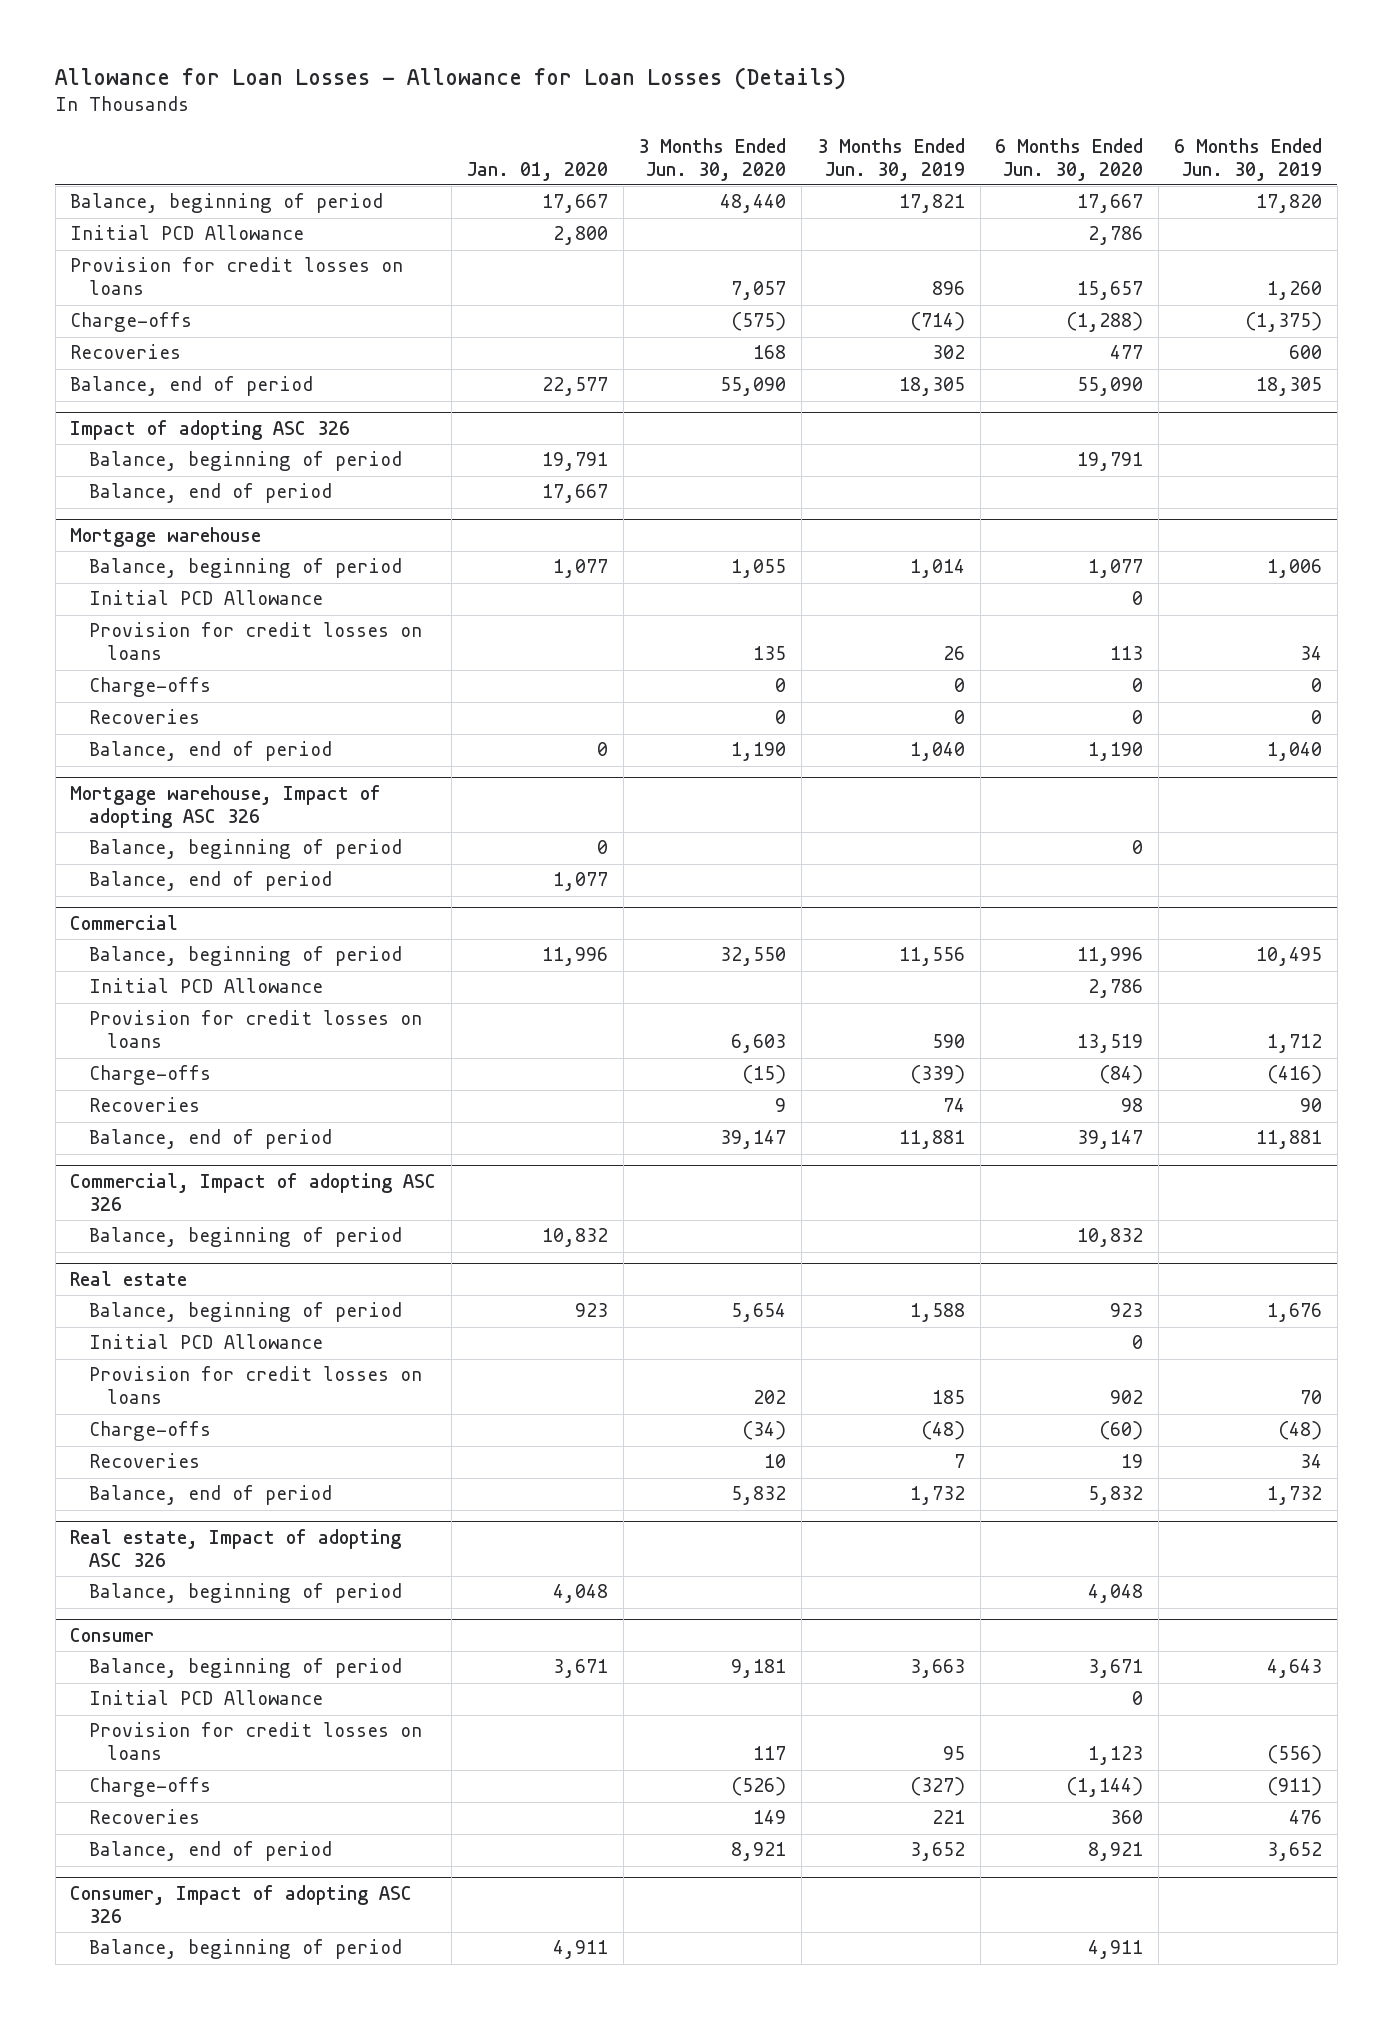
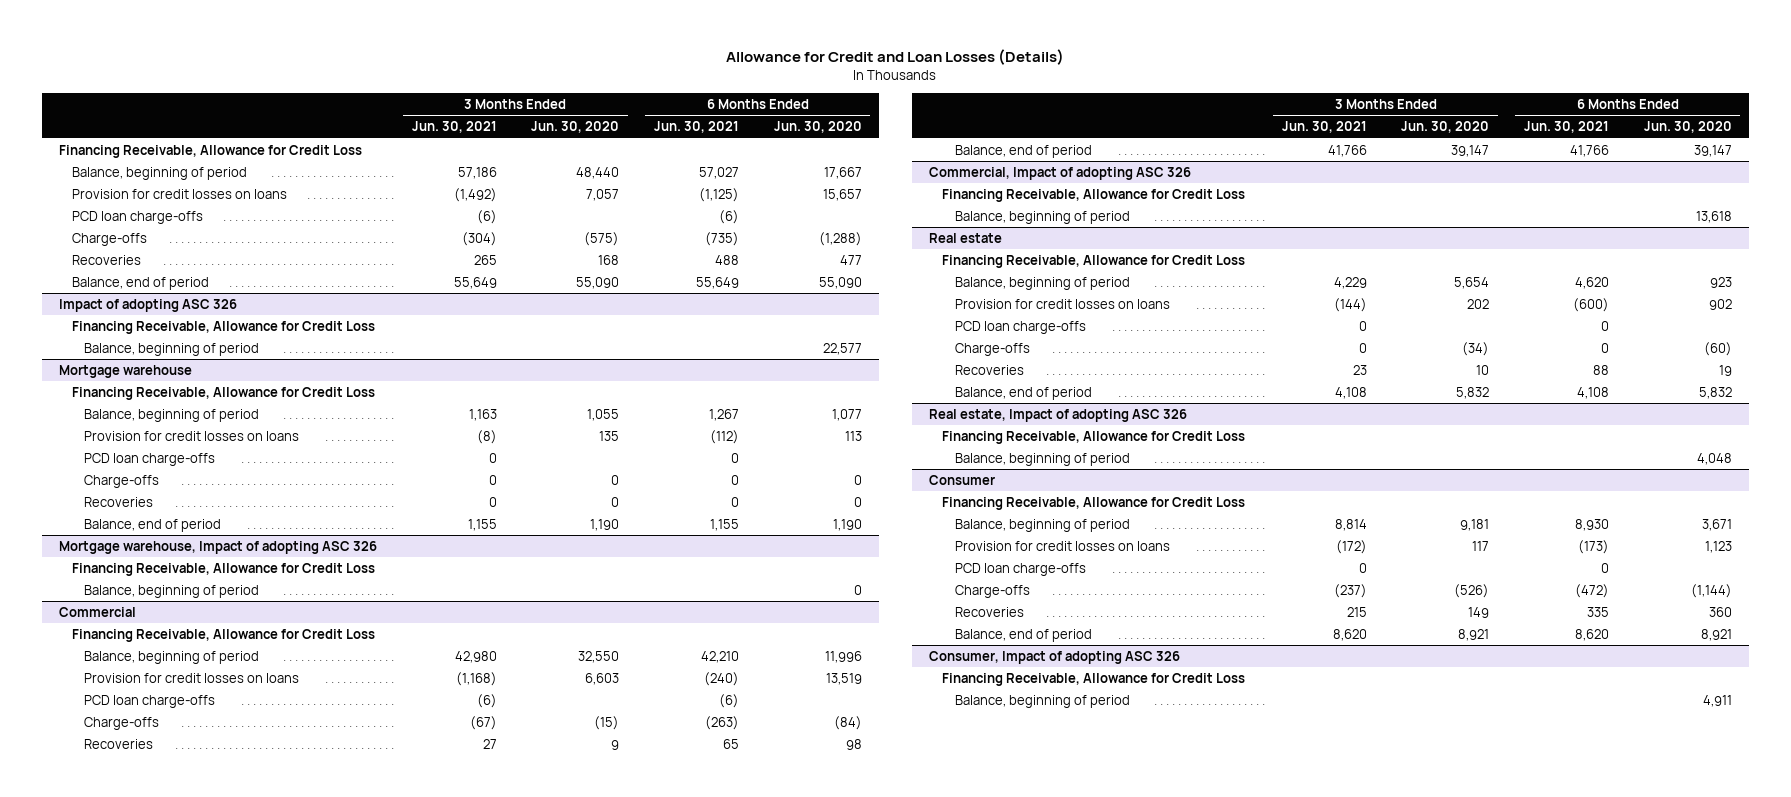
[55,67,847,91] Allowance for Loan Losses - Allowance for Loan Losses (Details) -> [726,49,1065,66] Allowance for Credit and Loan Losses (Details)
[466,161,608,181] Jan. 01, 2020 -> none
[816,137,965,181] 3 Months Ended Jun. 30, 2019 -> none
[1173,137,1322,181] 6 Months Ended Jun. 30, 2019 -> none
none -> [411,121,497,134] Jun. 30, 2021
none -> [653,121,739,134] Jun. 30, 2021
none -> [59,144,363,158] Financing Receivable, Allowance for Credit Loss
[70,225,305,241] Initial PCD Allowance -> none
none -> [71,210,203,224] PCD loan charge-offs
[88,483,332,504] Balance, end of period -> none
none -> [71,320,375,334] Financing Receivable, Allowance for Credit Loss
[1077,452,1144,472] 19,791 -> [822,342,862,355] 22,577
none -> [71,386,375,400] Financing Receivable, Allowance for Credit Loss
[88,590,323,606] Initial PCD Allowance -> none
none -> [84,452,216,466] PCD loan charge-offs
none -> [71,562,375,576] Financing Receivable, Allowance for Credit Loss
[88,871,332,892] Balance, end of period -> none
none -> [71,628,375,642] Financing Receivable, Allowance for Credit Loss
[88,978,323,994] Initial PCD Allowance -> none
none -> [84,694,216,708] PCD loan charge-offs
none -> [941,188,1245,202] Financing Receivable, Allowance for Credit Loss
[1077,1228,1144,1248] 10,832 -> [1695,210,1732,223] 13,618
none -> [941,254,1245,268] Financing Receivable, Allowance for Credit Loss
[88,1334,323,1350] Initial PCD Allowance -> none
none -> [954,320,1086,334] PCD loan charge-offs
none -> [941,430,1245,444] Financing Receivable, Allowance for Credit Loss
none -> [941,496,1245,510] Financing Receivable, Allowance for Credit Loss
[88,1690,323,1706] Initial PCD Allowance -> none
none -> [954,562,1086,576] PCD loan charge-offs
none -> [941,672,1245,686] Financing Receivable, Allowance for Credit Loss

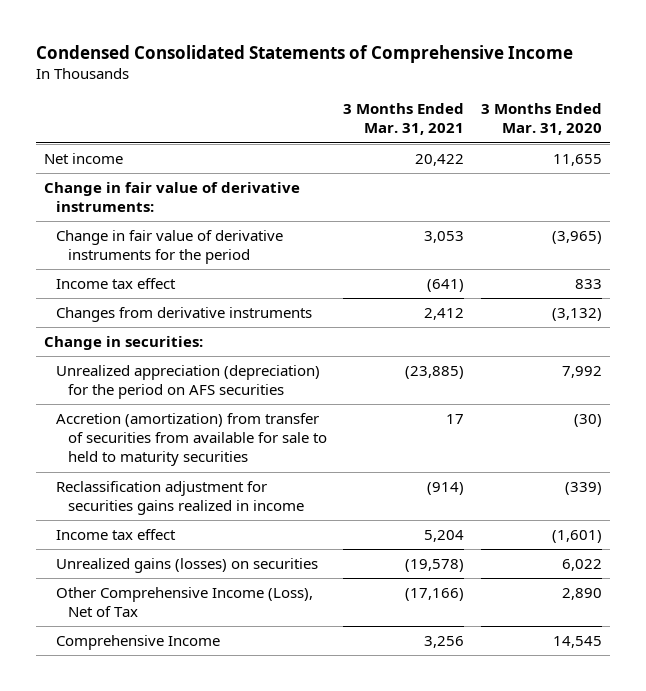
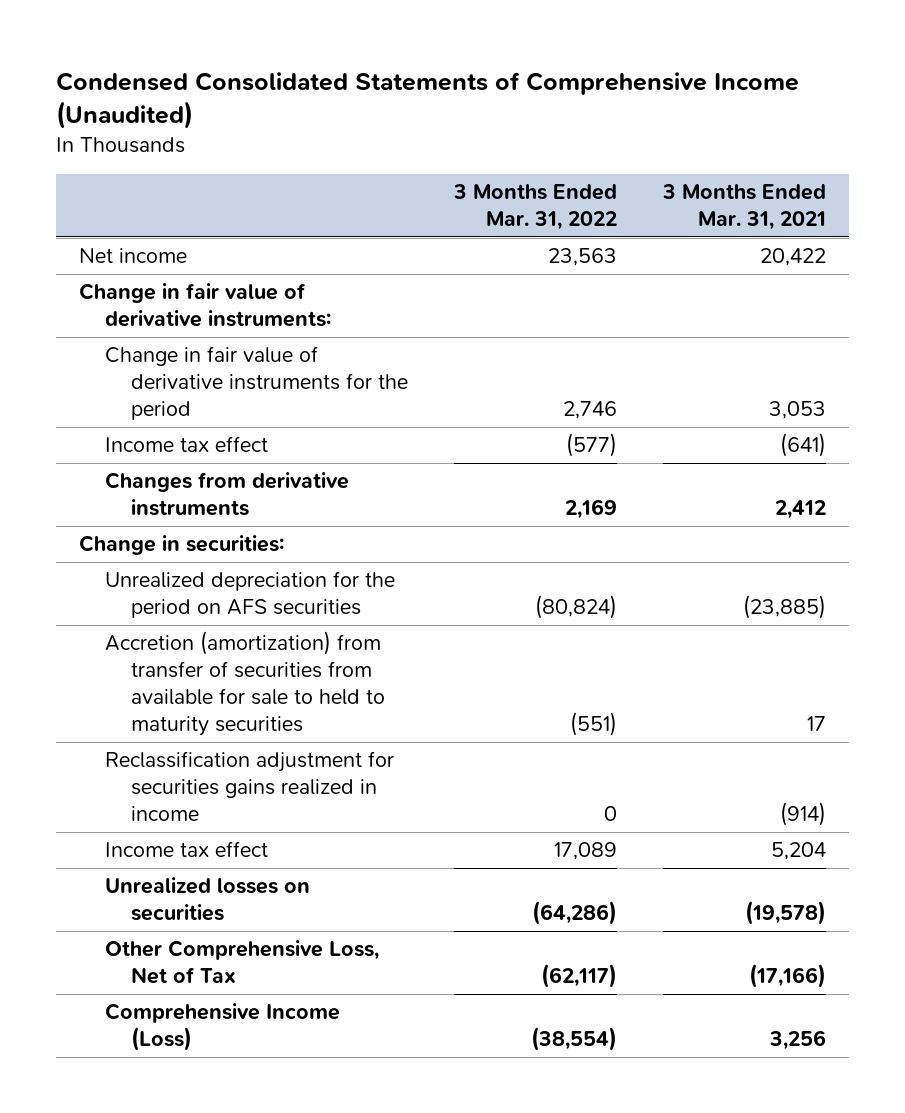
[36,45,574,64] Condensed Consolidated Statements of Comprehensive Income -> [55,71,799,130] Condensed Consolidated Statements of Comprehensive Income (Unaudited)
[480,103,602,136] 3 Months Ended Mar. 31, 2020 -> none
none -> [452,184,617,231] 3 Months Ended Mar. 31, 2022
[56,364,321,400] Unrealized appreciation (depreciation) for the period on AFS securities -> [104,571,395,619] Unrealized depreciation for the period on AFS securities
[56,557,319,573] Unrealized gains (losses) on securities -> [104,877,310,922] Unrealized losses on securities
[56,586,314,618] Other Comprehensive Income (Loss), Net of Tax -> [104,940,379,985] Other Comprehensive Loss, Net of Tax
[56,634,221,650] Comprehensive Income -> [104,1003,340,1052] Comprehensive Income (Loss)

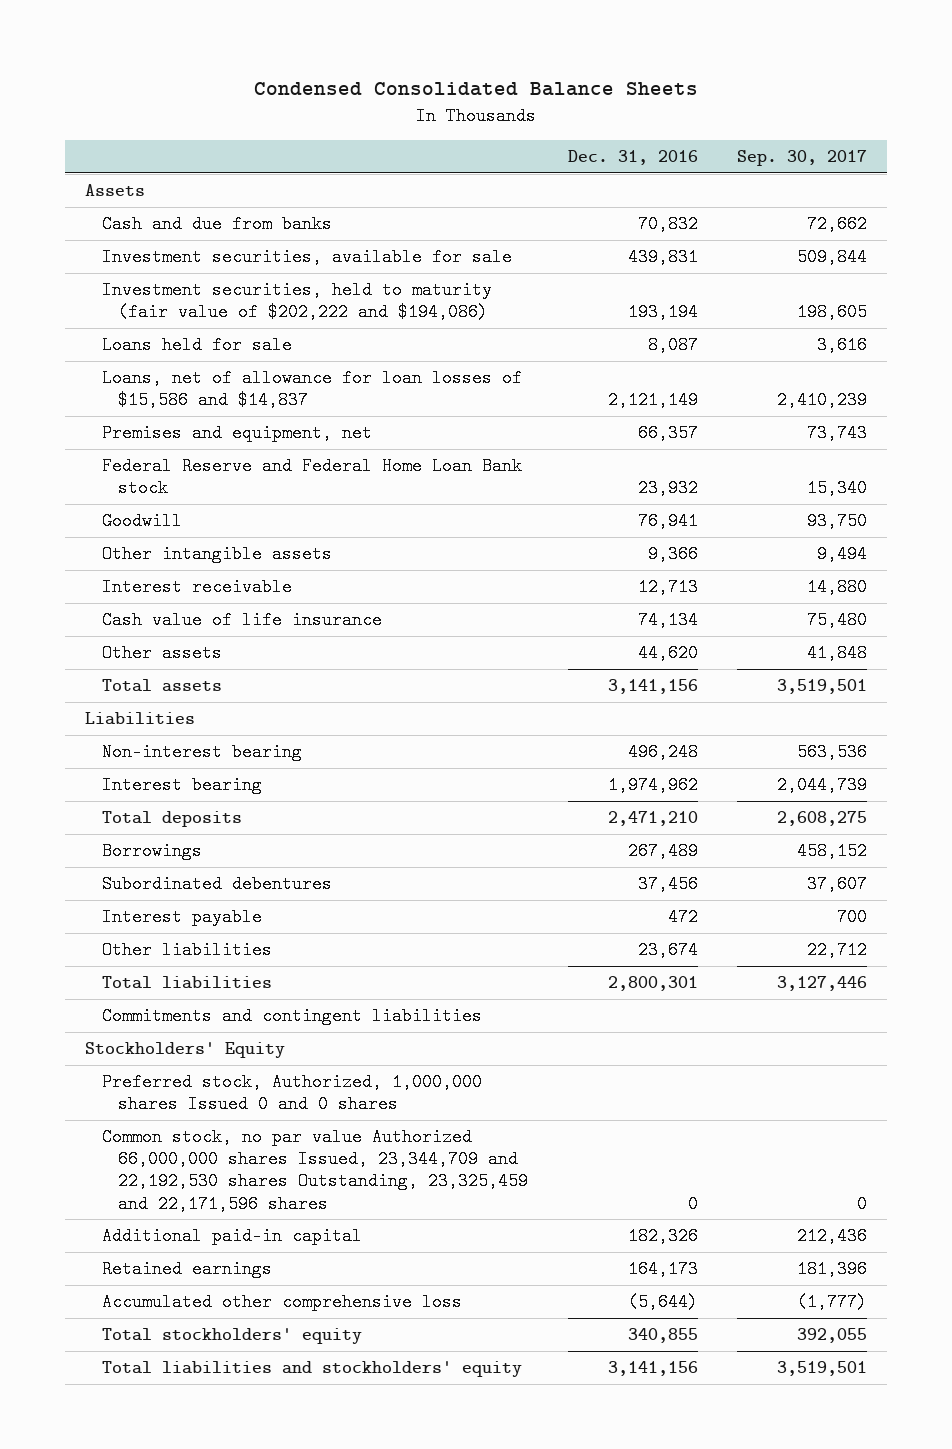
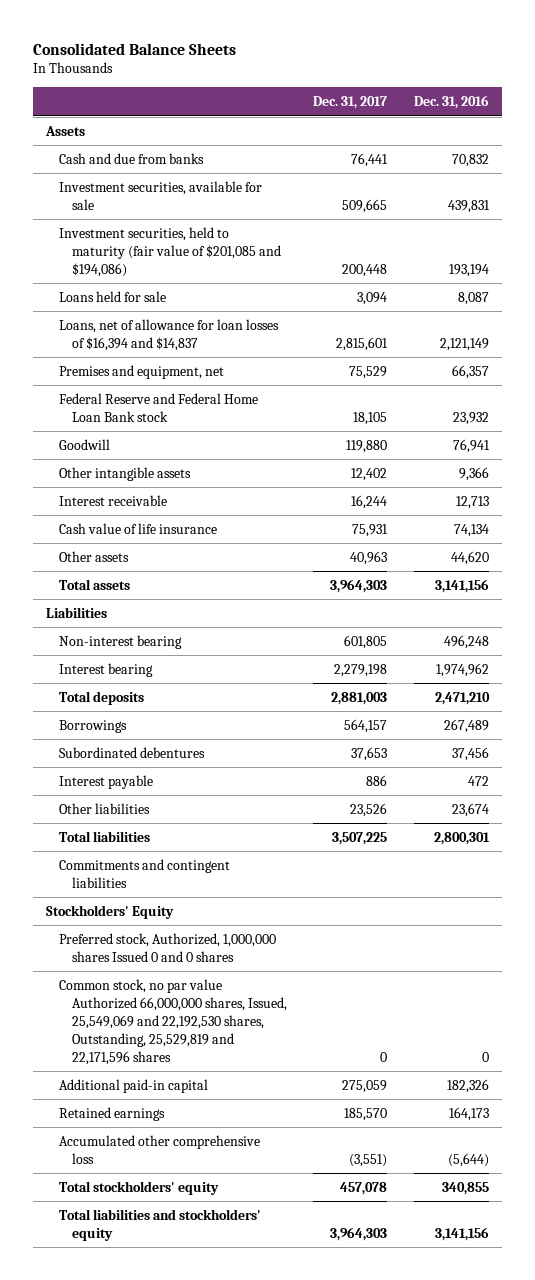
[253,81,698,96] Condensed Consolidated Balance Sheets -> [32,42,236,55] Consolidated Balance Sheets
[737,150,868,167] Sep. 30, 2017 -> none
none -> [313,96,388,110] Dec. 31, 2017
[101,281,492,322] Investment securities, held to maturity (fair value of $202,222 and $194,086) -> [59,226,281,277] Investment securities, held to maturity (fair value of $201,085 and $194,086)
[101,369,522,410] Loans, net of allowance for loan losses of $15,586 and $14,837 -> [59,318,280,351] Loans, net of allowance for loan losses of $16,394 and $14,837
[101,1128,529,1213] Common stock, no par value Authorized 66,000,000 shares Issued, 23,344,709 and 22,192,530 shares Outstanding, 23,325,459 and 22,171,596 shares -> [59,978,287,1065] Common stock, no par value Authorized 66,000,000 shares, Issued, 25,549,069 and 22,192,530 shares, Outstanding, 25,529,819 and 22,171,596 shares

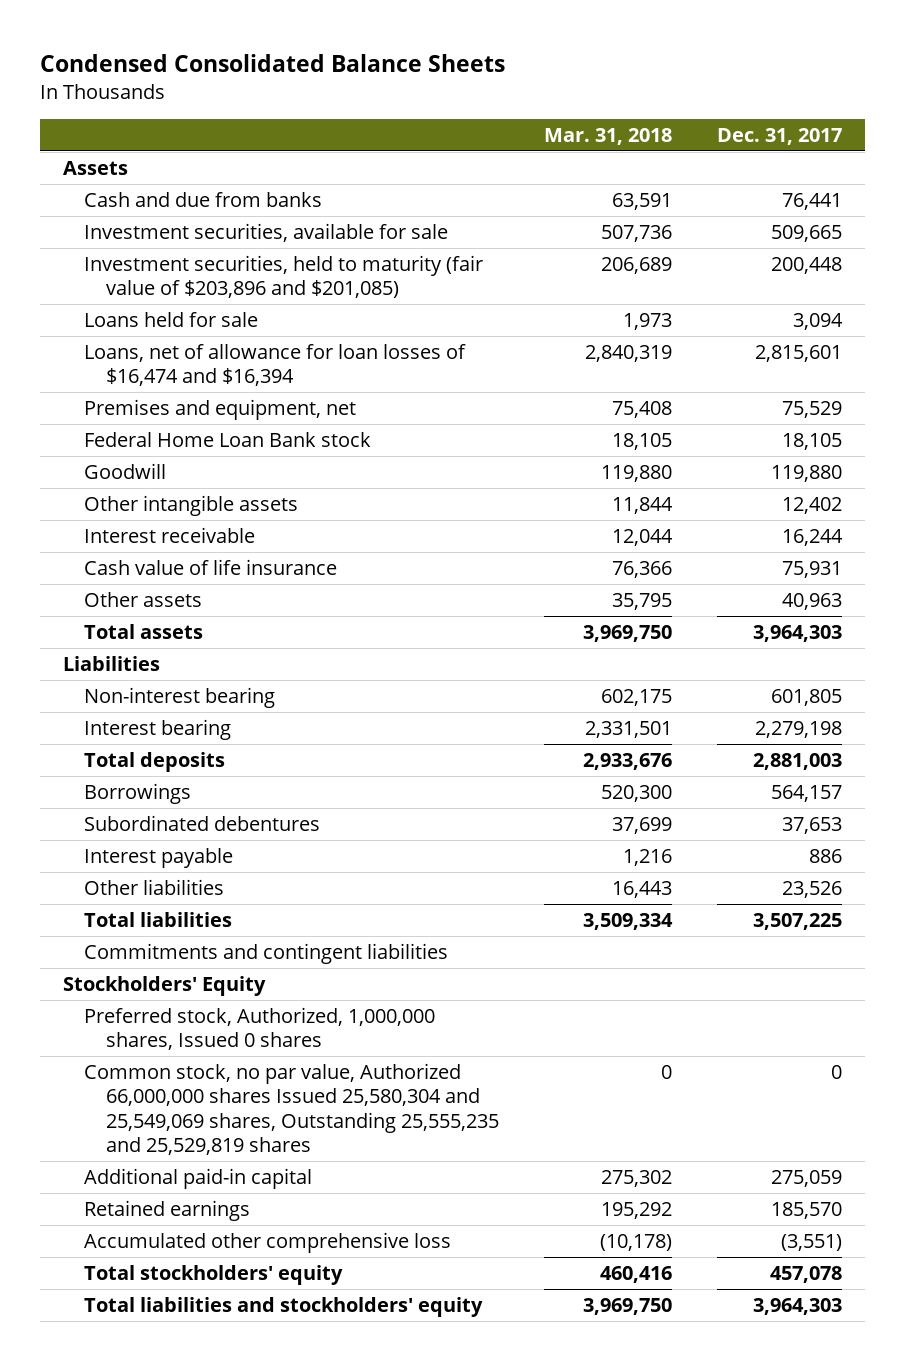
[32,42,236,55] Consolidated Balance Sheets -> [40,53,506,72] Condensed Consolidated Balance Sheets
[413,95,489,110] Dec. 31, 2016 -> none
none -> [544,127,673,145] Mar. 31, 2018
[59,226,281,277] Investment securities, held to maturity (fair value of $201,085 and $194,086) -> [84,255,484,299] Investment securities, held to maturity (fair value of $203,896 and $201,085)
[59,318,280,351] Loans, net of allowance for loan losses of $16,394 and $14,837 -> [84,344,467,387] Loans, net of allowance for loan losses of $16,474 and $16,394
[59,392,259,422] Federal Reserve and Federal Home Loan Bank stock -> [84,432,372,448] Federal Home Loan Bank stock
[59,932,277,962] Preferred stock, Authorized, 1,000,000 shares Issued 0 and 0 shares -> [84,1007,436,1051] Preferred stock, Authorized, 1,000,000 shares, Issued 0 shares
[59,978,287,1065] Common stock, no par value Authorized 66,000,000 shares, Issued, 25,549,069 and 22,192,530 shares, Outstanding, 25,529,819 and 22,171,596 shares -> [84,1063,499,1156] Common stock, no par value, Authorized 66,000,000 shares Issued 25,580,304 and 25,549,069 shares, Outstanding 25,555,235 and 25,529,819 shares

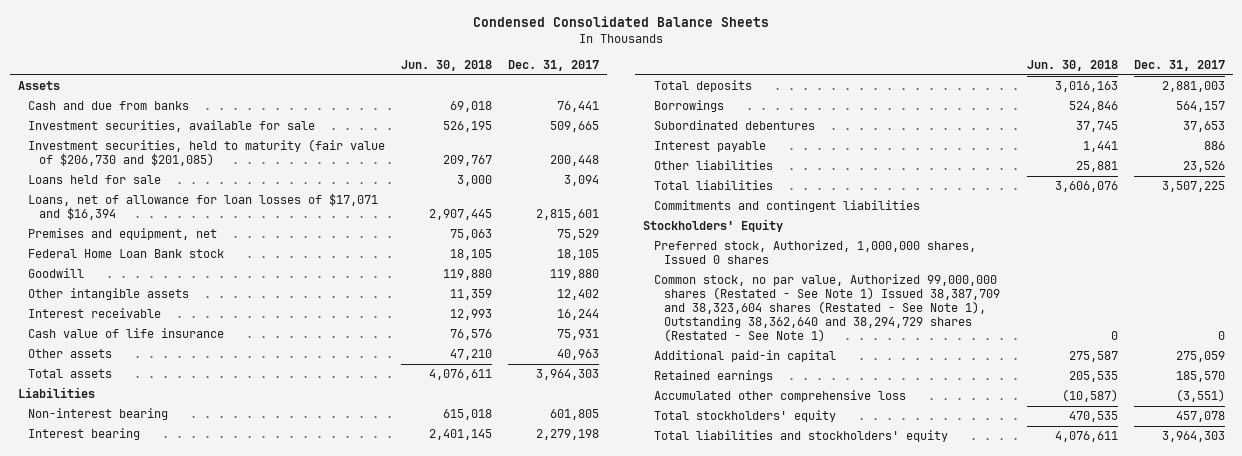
[544,127,673,145] Mar. 31, 2018 -> none
none -> [401,59,493,71] Jun. 30, 2018
[84,255,484,299] Investment securities, held to maturity (fair value of $203,896 and $201,085) -> [28,139,386,167] Investment securities, held to maturity (fair value of $206,730 and $201,085)
[84,344,467,387] Loans, net of allowance for loan losses of $16,474 and $16,394 -> [28,193,379,221] Loans, net of allowance for loan losses of $17,071 and $16,394
[84,1063,499,1156] Common stock, no par value, Authorized 66,000,000 shares Issued 25,580,304 and 25,549,069 shares, Outstanding 25,555,235 and 25,529,819 shares -> [653,274,1001,342] Common stock, no par value, Authorized 99,000,000 shares (Restated - See Note 1) Issued 38,387,709 and 38,323,604 shares (Restated - See Note 1), Outstanding 38,362,640 and 38,294,729 shares (Restated - See Note 1)

